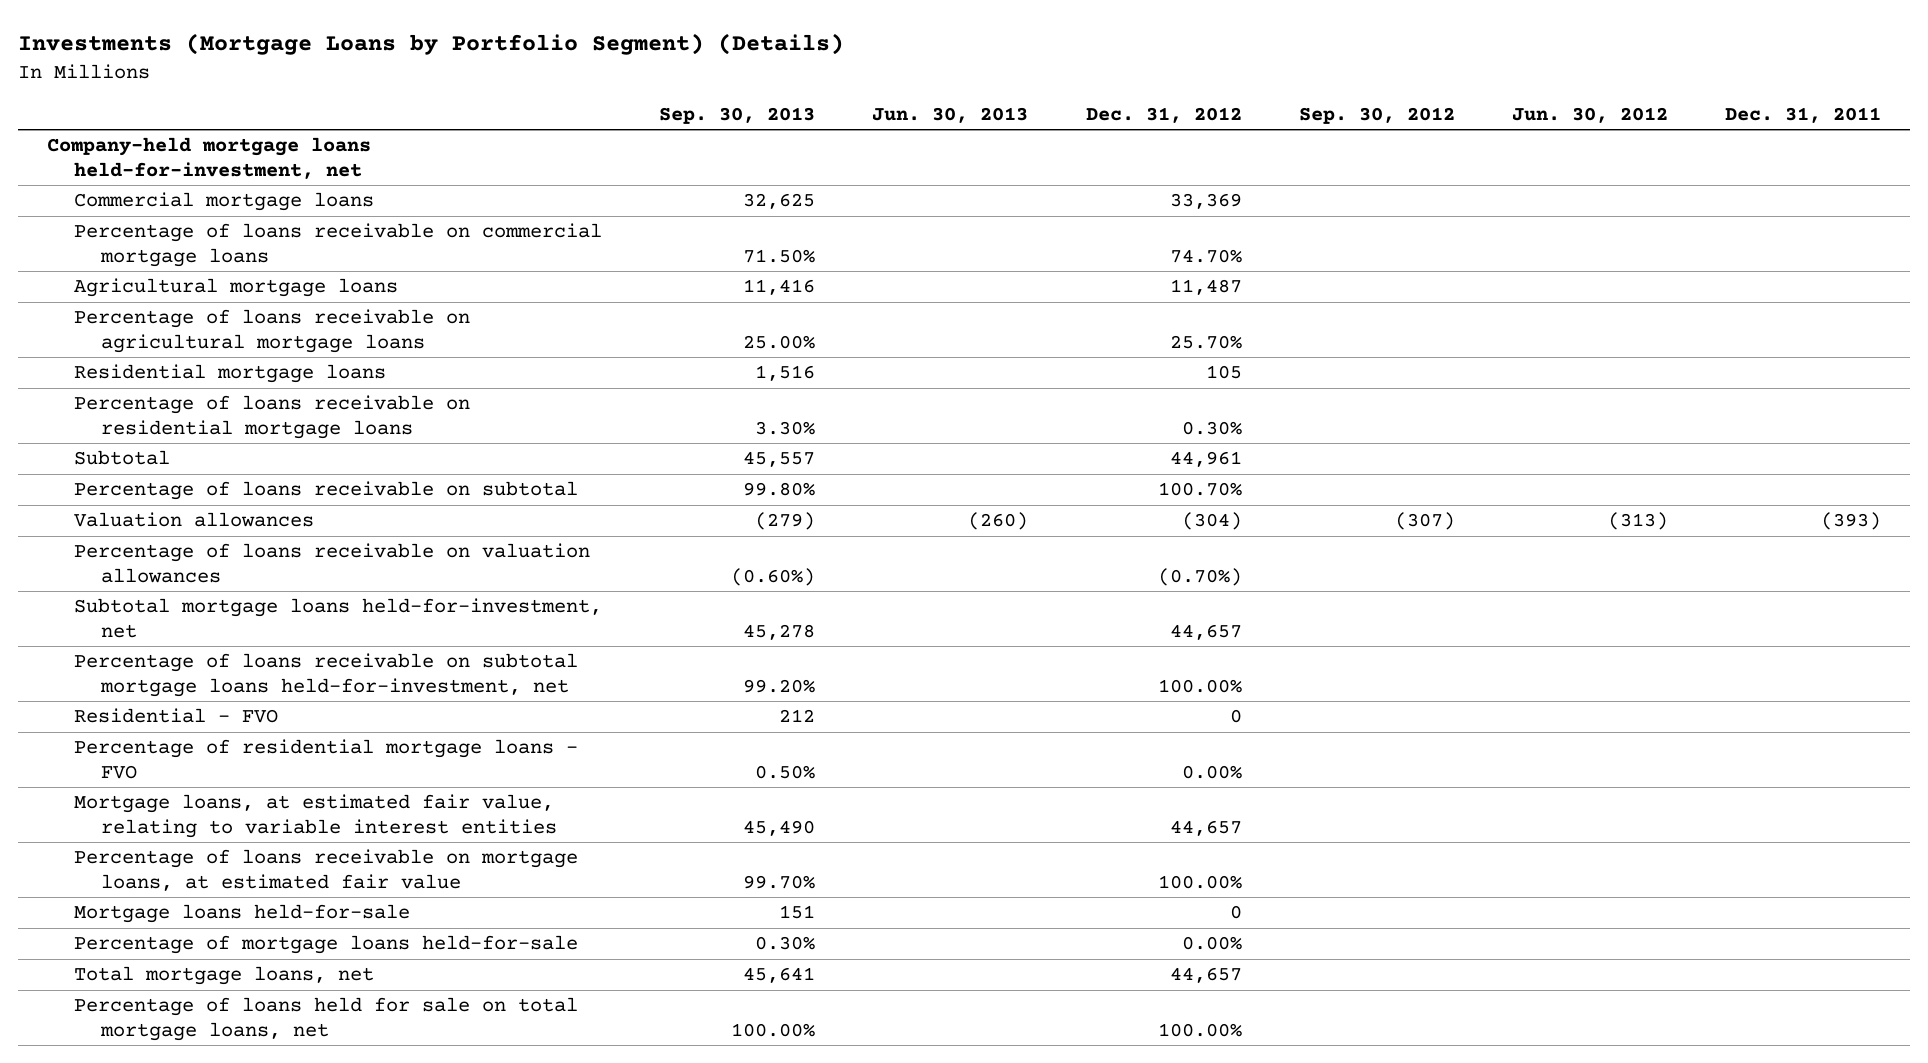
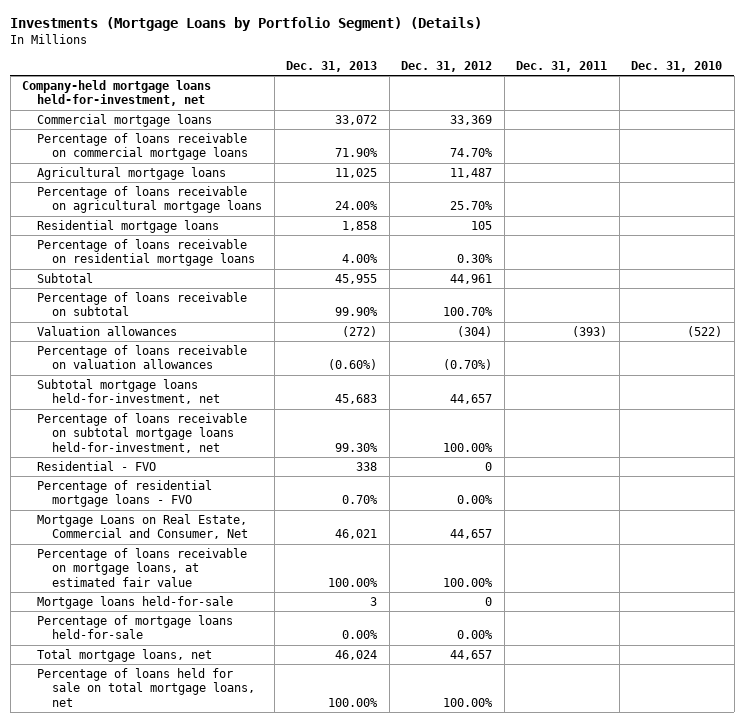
[659,106,816,124] Sep. 30, 2013 -> none
[872,106,1029,123] Jun. 30, 2013 -> none
[1298,106,1455,124] Sep. 30, 2012 -> none
[1512,106,1669,123] Jun. 30, 2012 -> none
none -> [286,60,378,72] Dec. 31, 2013
none -> [631,60,723,72] Dec. 31, 2010
[73,794,558,838] Mortgage loans, at estimated fair value, relating to variable interest entities -> [37,513,249,540] Mortgage Loans on Real Estate, Commercial and Consumer, Net

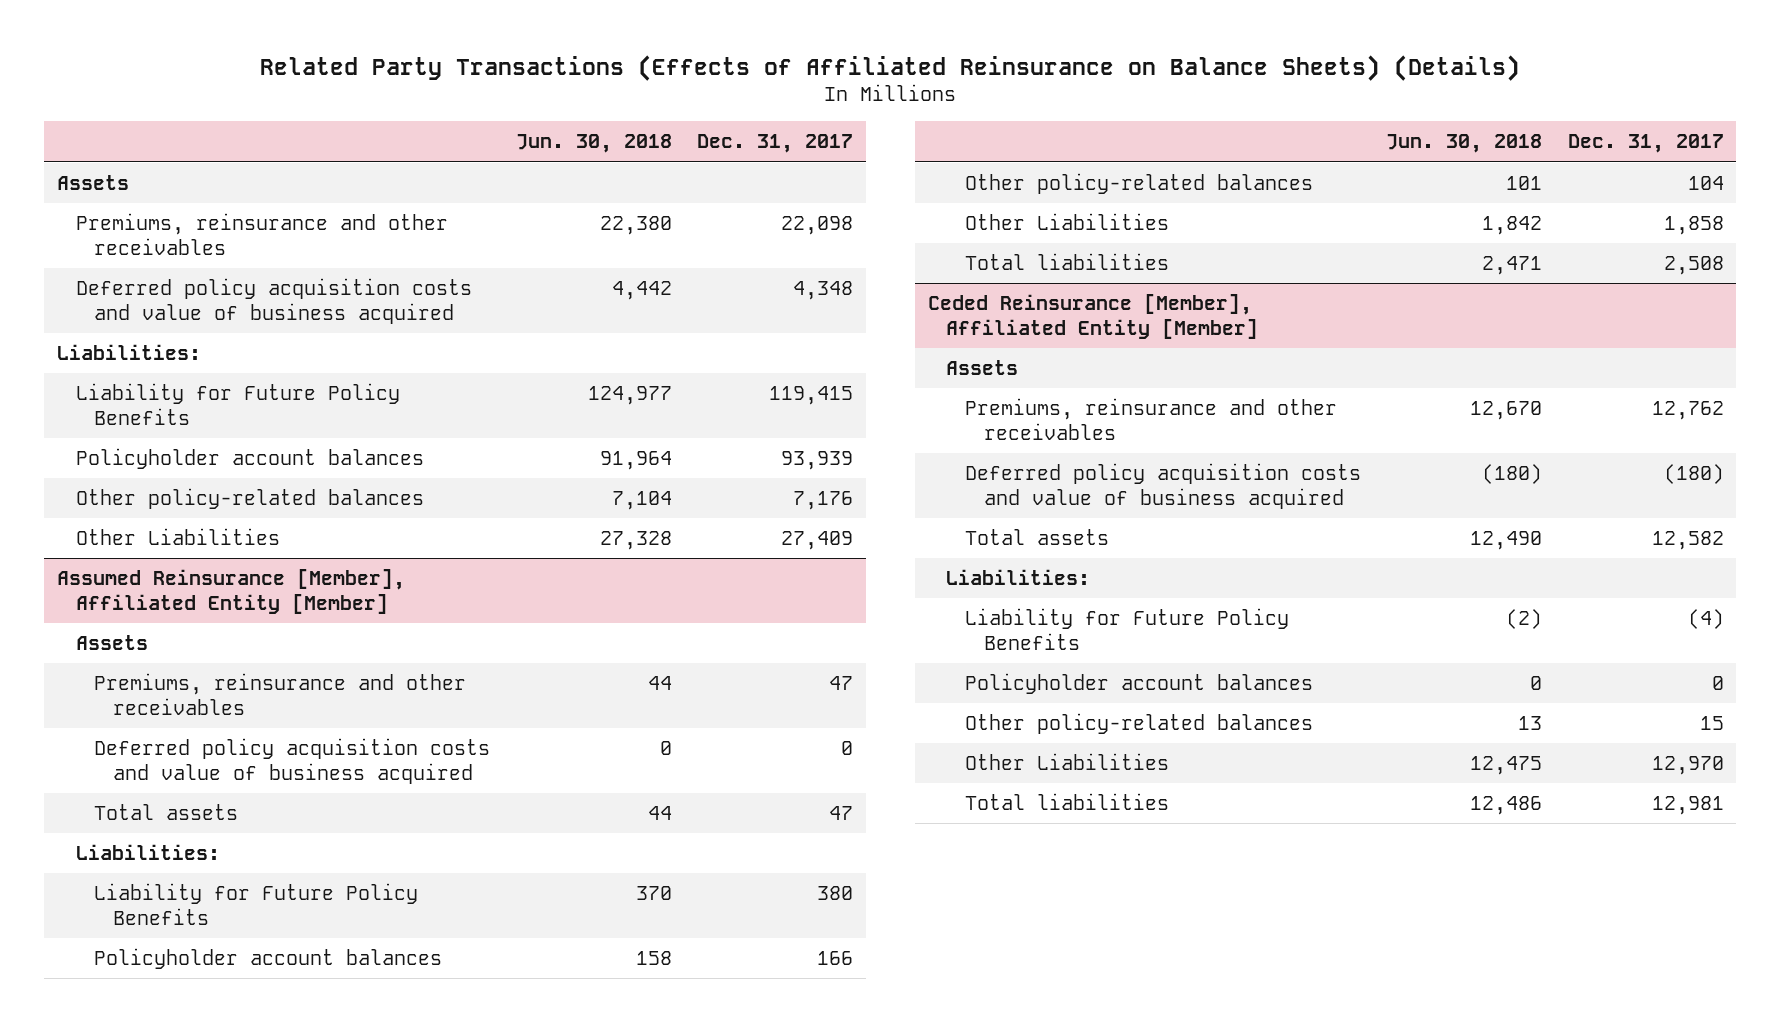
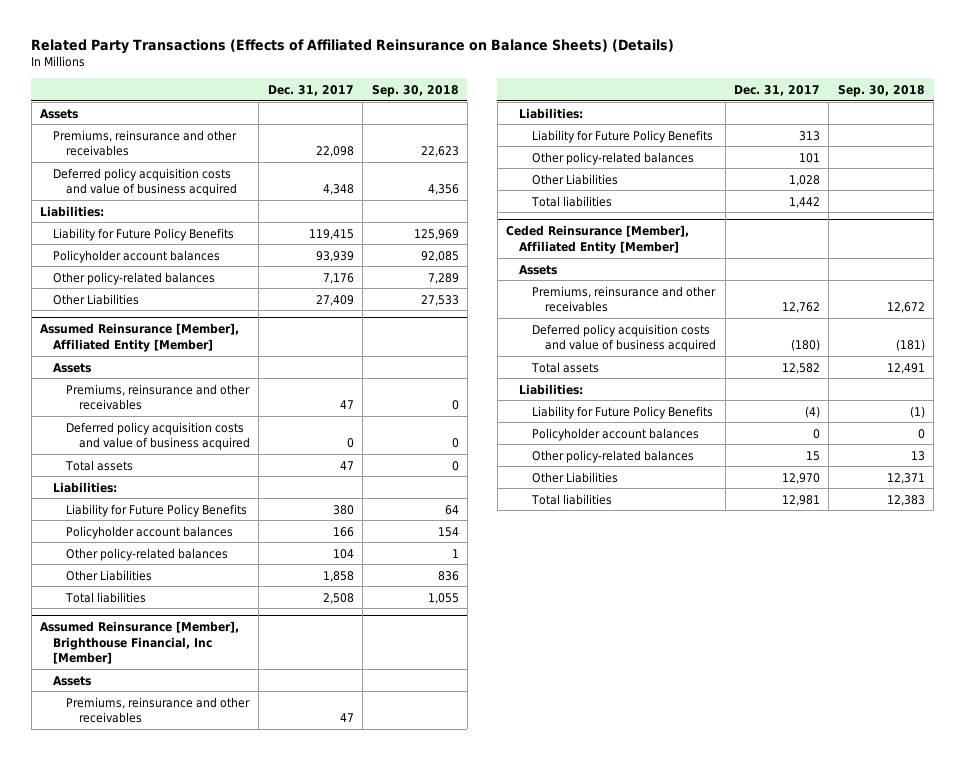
[515,134,672,154] Jun. 30, 2018 -> none
none -> [371,84,459,97] Sep. 30, 2018
none -> [40,621,240,665] Assumed Reinsurance [Member], Brighthouse Financial, Inc [Member]
none -> [53,675,92,686] Assets
none -> [66,696,251,724] Premiums, reinsurance and other receivables
none -> [519,107,584,119] Liabilities:
none -> [532,129,714,143] Liability for Future Policy Benefits
none -> [532,151,695,165] Other policy-related balances
none -> [532,173,619,185] Other Liabilities
none -> [531,195,613,207] Total liabilities

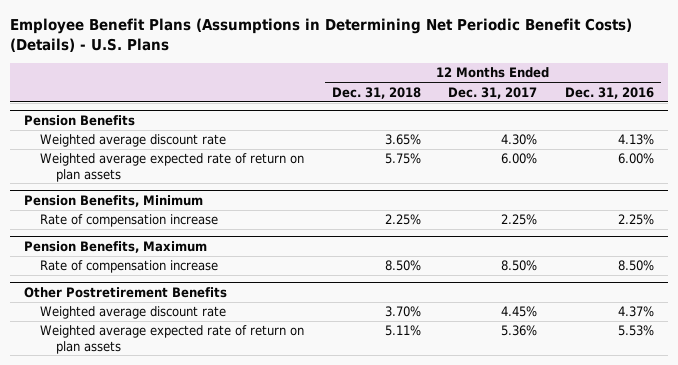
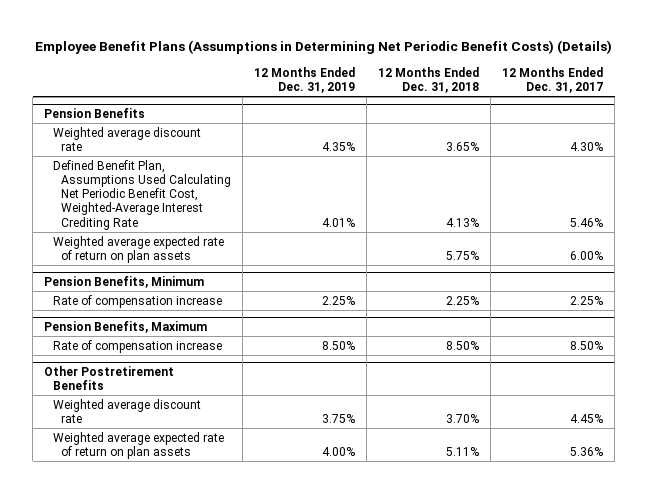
[10,18,633,53] Employee Benefit Plans (Assumptions in Determining Net Periodic Benefit Costs) (Details) - U.S. Plans -> [34,40,612,55] Employee Benefit Plans (Assumptions in Determining Net Periodic Benefit Costs) (Details)
[564,86,654,99] Dec. 31, 2016 -> none
none -> [254,66,356,94] 12 Months Ended Dec. 31, 2019
none -> [52,159,232,230] Defined Benefit Plan, Assumptions Used Calculating Net Periodic Benefit Cost, Weighted-Average Interest Crediting Rate

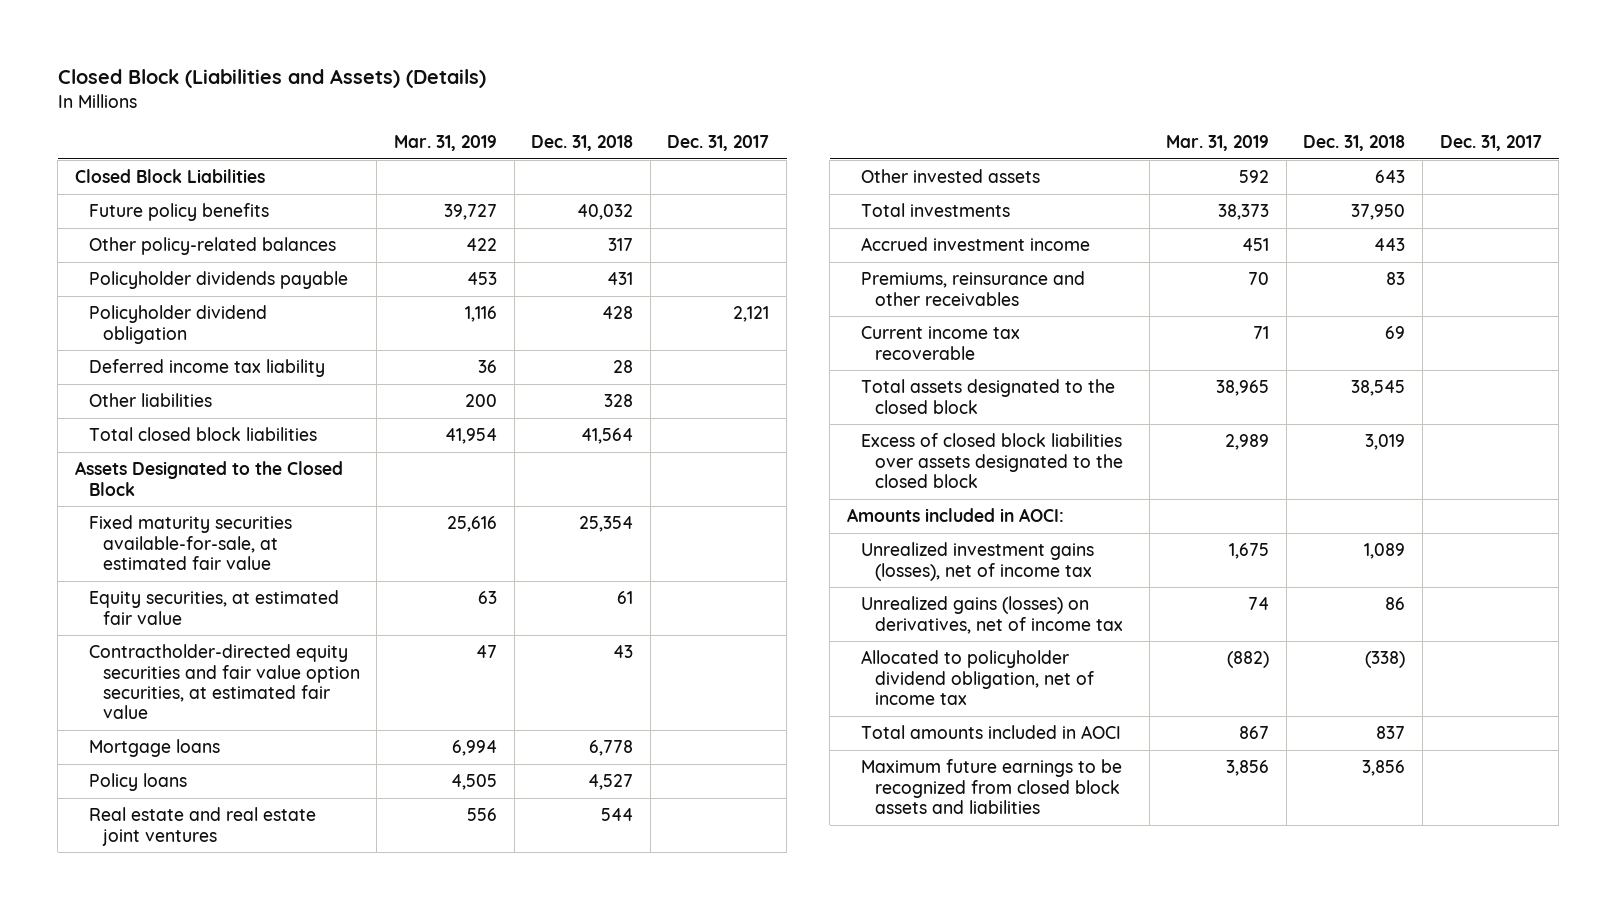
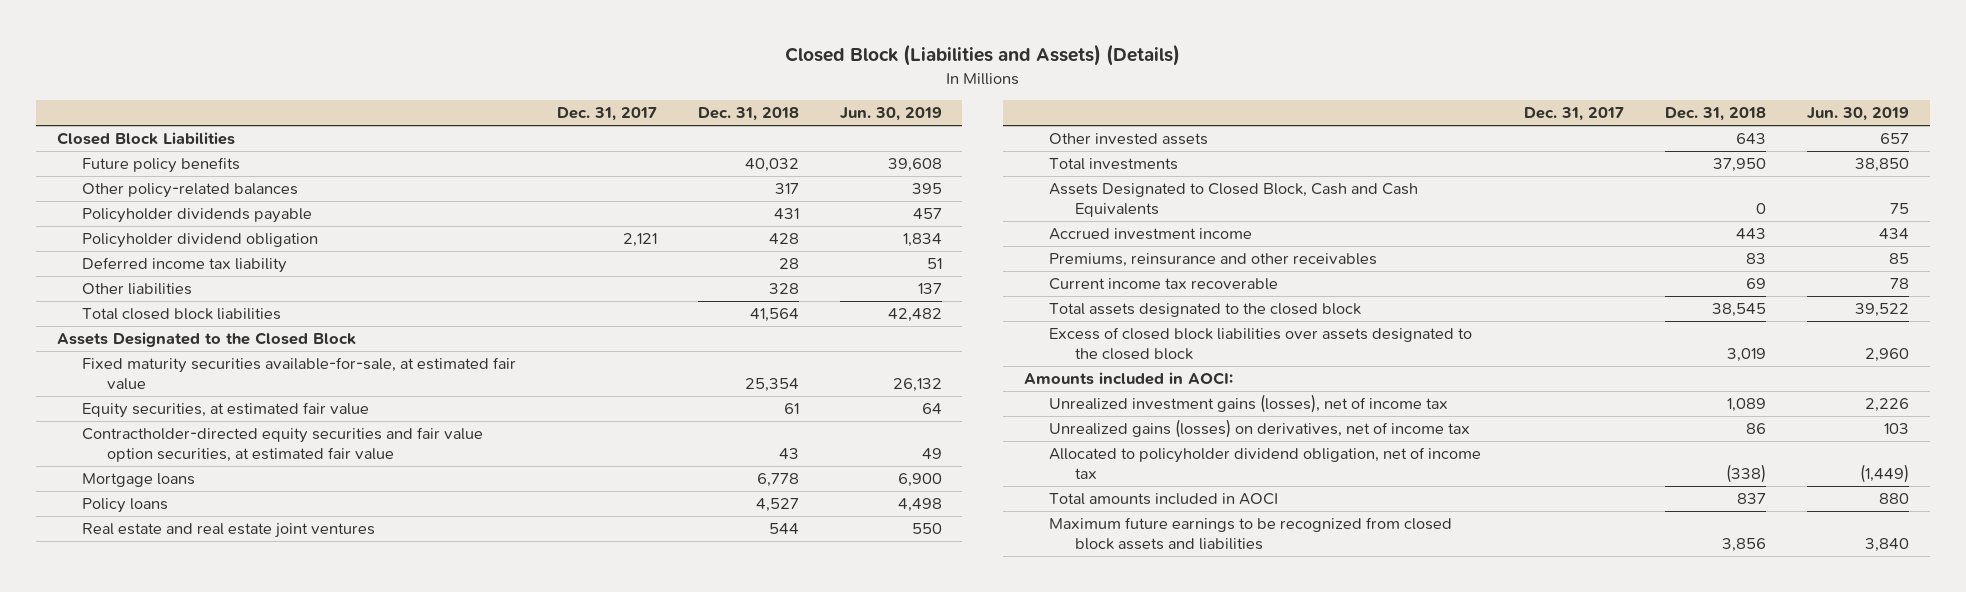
[394,135,498,152] Mar. 31, 2019 -> none
none -> [839,107,942,122] Jun. 30, 2019
none -> [1049,183,1419,217] Assets Designated to Closed Block, Cash and Cash Equivalents

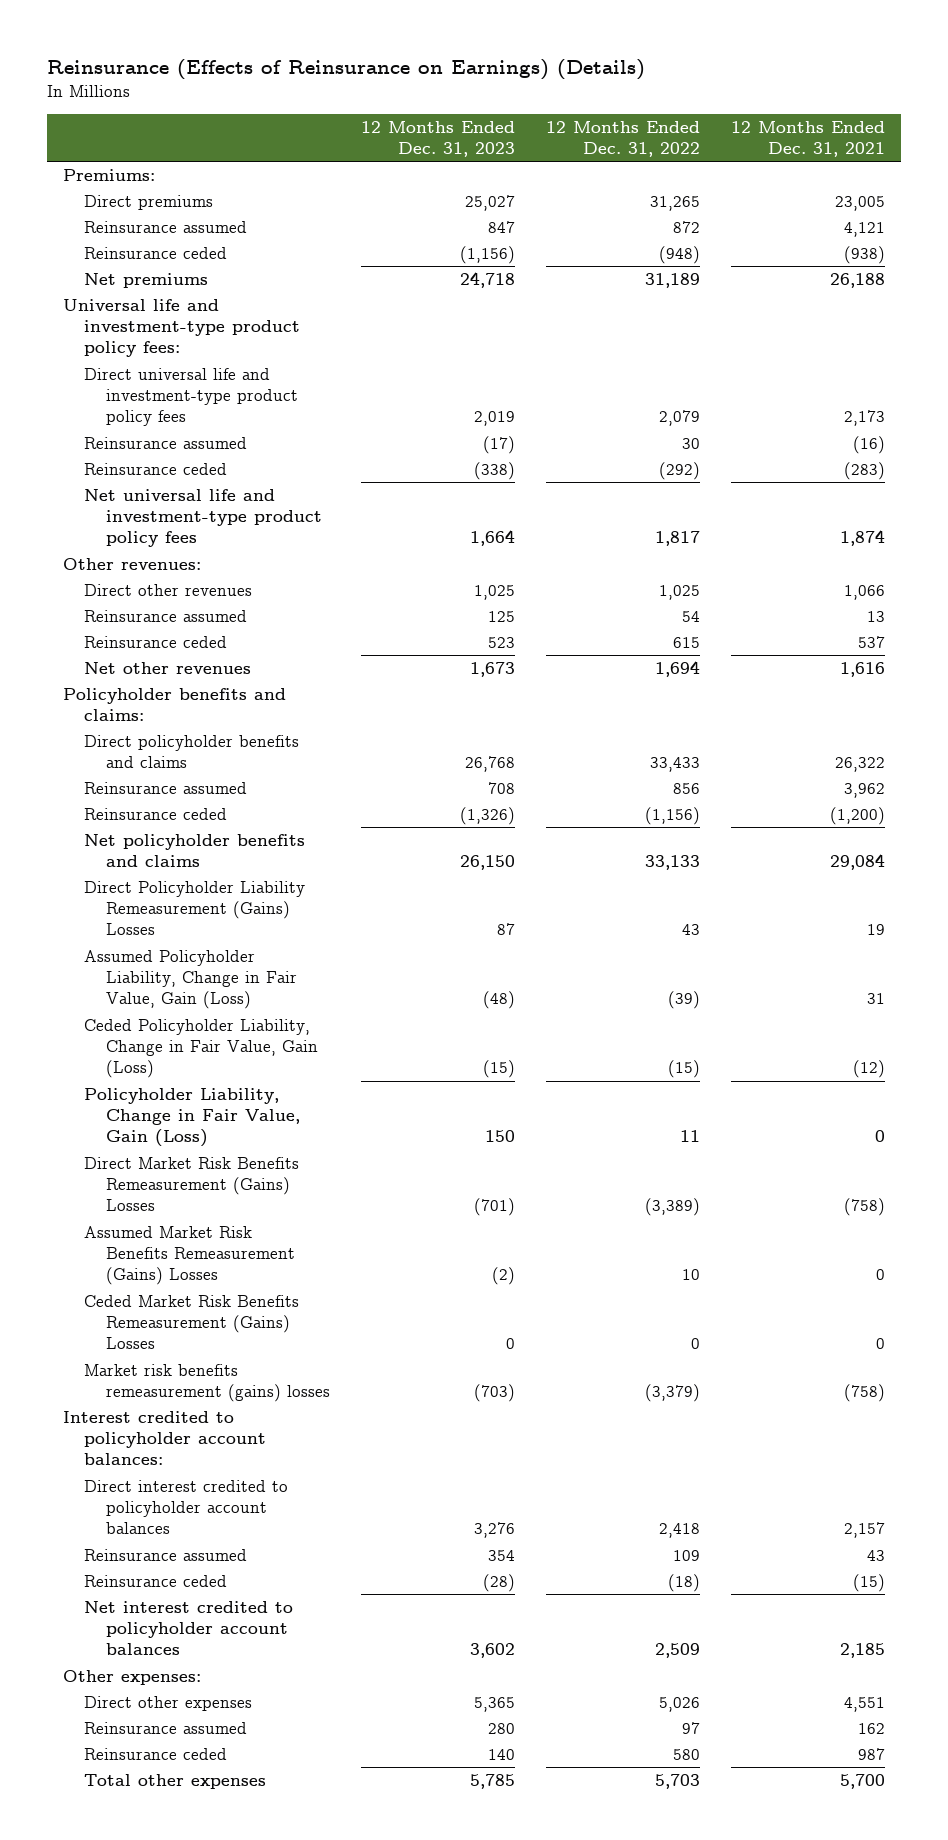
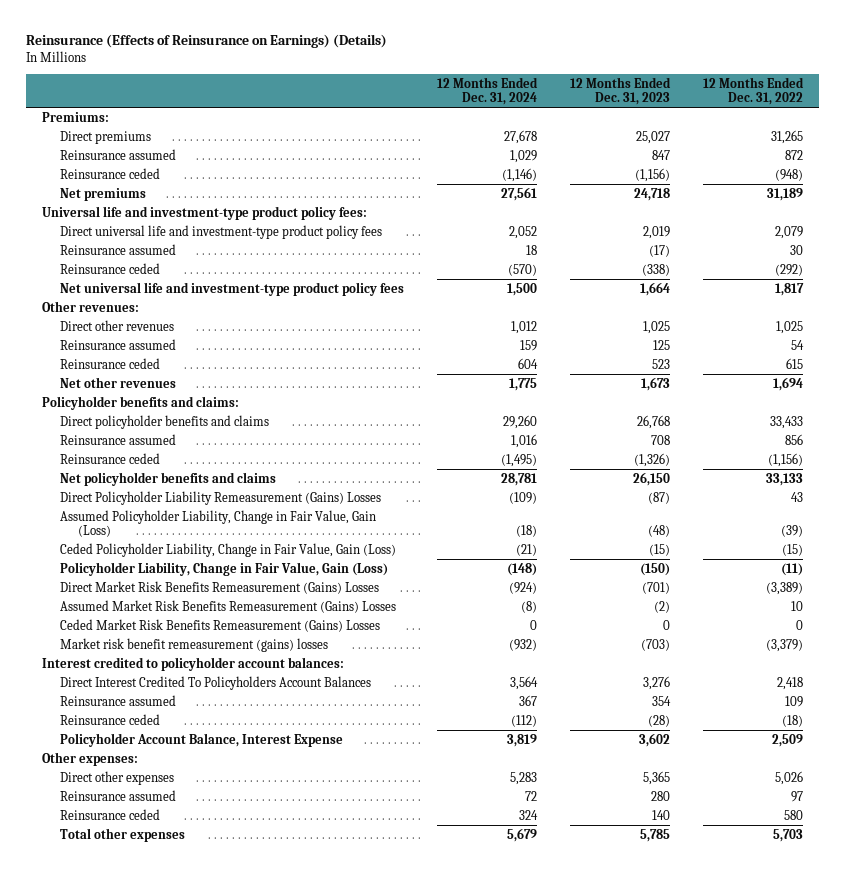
[731,120,886,157] 12 Months Ended Dec. 31, 2021 -> none
none -> [437,76,539,105] 12 Months Ended Dec. 31, 2024
[497,923,516,936] 87 -> [647,491,670,504] (87)
[485,1130,516,1143] 150 -> [639,562,670,576] (150)
[680,1130,701,1143] 11 -> [780,562,803,576] (11)
[84,1364,330,1403] Market risk benefits remeasurement (gains) losses -> [60,637,329,652] Market risk benefit remeasurement (gains) losses
[84,1480,289,1535] Direct interest credited to policyholder account balances -> [60,675,372,690] Direct Interest Credited To Policyholders Account Balances
[84,1601,294,1656] Net interest credited to policyholder account balances -> [60,732,344,747] Policyholder Account Balance, Interest Expense

